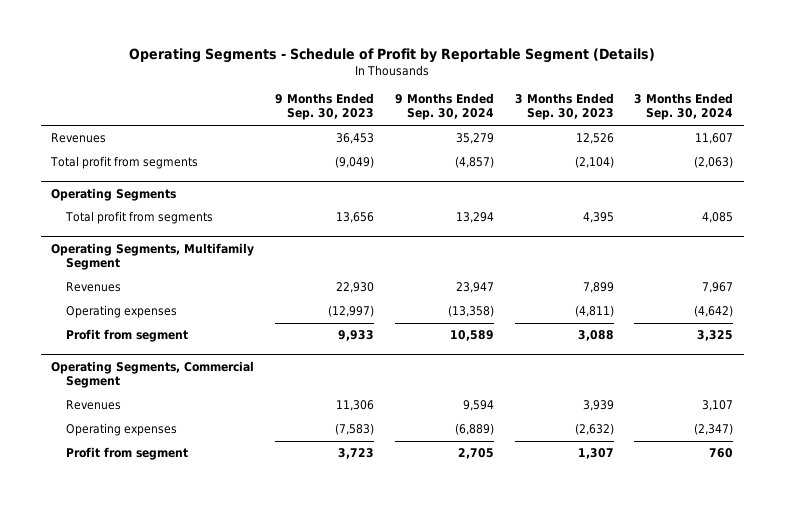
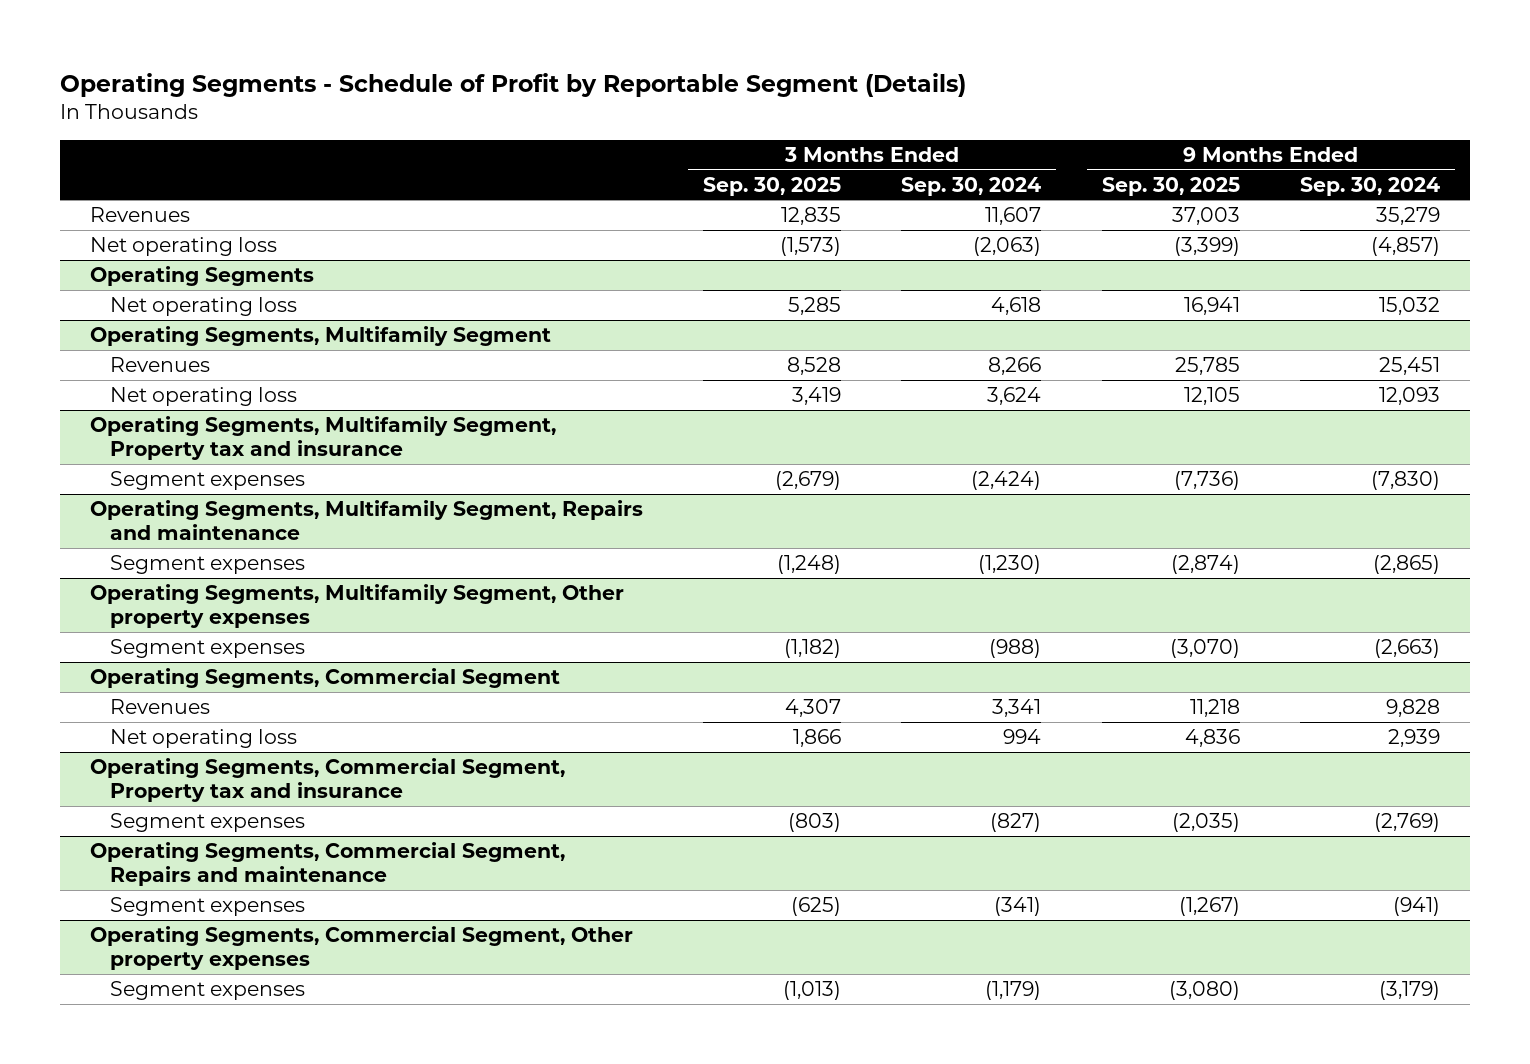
[274,92,374,121] 9 Months Ended Sep. 30, 2023 -> none
[514,92,614,121] 3 Months Ended Sep. 30, 2023 -> none
none -> [703,176,842,196] Sep. 30, 2025
none -> [1101,176,1240,196] Sep. 30, 2025
[50,156,199,170] Total profit from segments -> [90,237,278,257] Net operating loss
[64,211,213,225] Total profit from segments -> none
none -> [109,297,297,317] Net operating loss
[65,329,188,343] Profit from segment -> none
[455,282,494,294] 23,947 -> [1378,357,1440,376] 25,451
[702,282,734,294] 7,967 -> [988,357,1042,376] 8,266
none -> [109,387,297,407] Net operating loss
none -> [90,416,557,461] Operating Segments, Multifamily Segment, Property tax and insurance
[65,305,177,319] Operating expenses -> [109,471,305,491] Segment expenses
[447,305,494,318] (13,358) -> [1370,471,1440,491] (7,830)
[694,305,734,318] (4,642) -> [971,471,1042,491] (2,424)
none -> [90,500,644,541] Operating Segments, Multifamily Segment, Repairs and maintenance
none -> [109,555,305,575] Segment expenses
none -> [90,584,625,629] Operating Segments, Multifamily Segment, Other property expenses
none -> [109,639,305,659] Segment expenses
[65,447,188,461] Profit from segment -> none
[462,400,494,412] 9,594 -> [1385,699,1440,718] 9,828
[702,400,734,412] 3,107 -> [992,699,1042,718] 3,341
none -> [109,729,297,749] Net operating loss
none -> [90,758,566,803] Operating Segments, Commercial Segment, Property tax and insurance
[65,423,177,437] Operating expenses -> [109,813,305,833] Segment expenses
[454,423,494,436] (6,889) -> [1373,813,1440,833] (2,769)
[694,423,734,436] (2,347) -> [990,813,1042,833] (827)
none -> [90,842,566,887] Operating Segments, Commercial Segment, Repairs and maintenance
none -> [109,897,305,917] Segment expenses
none -> [90,926,634,971] Operating Segments, Commercial Segment, Other property expenses
none -> [109,981,305,1001] Segment expenses

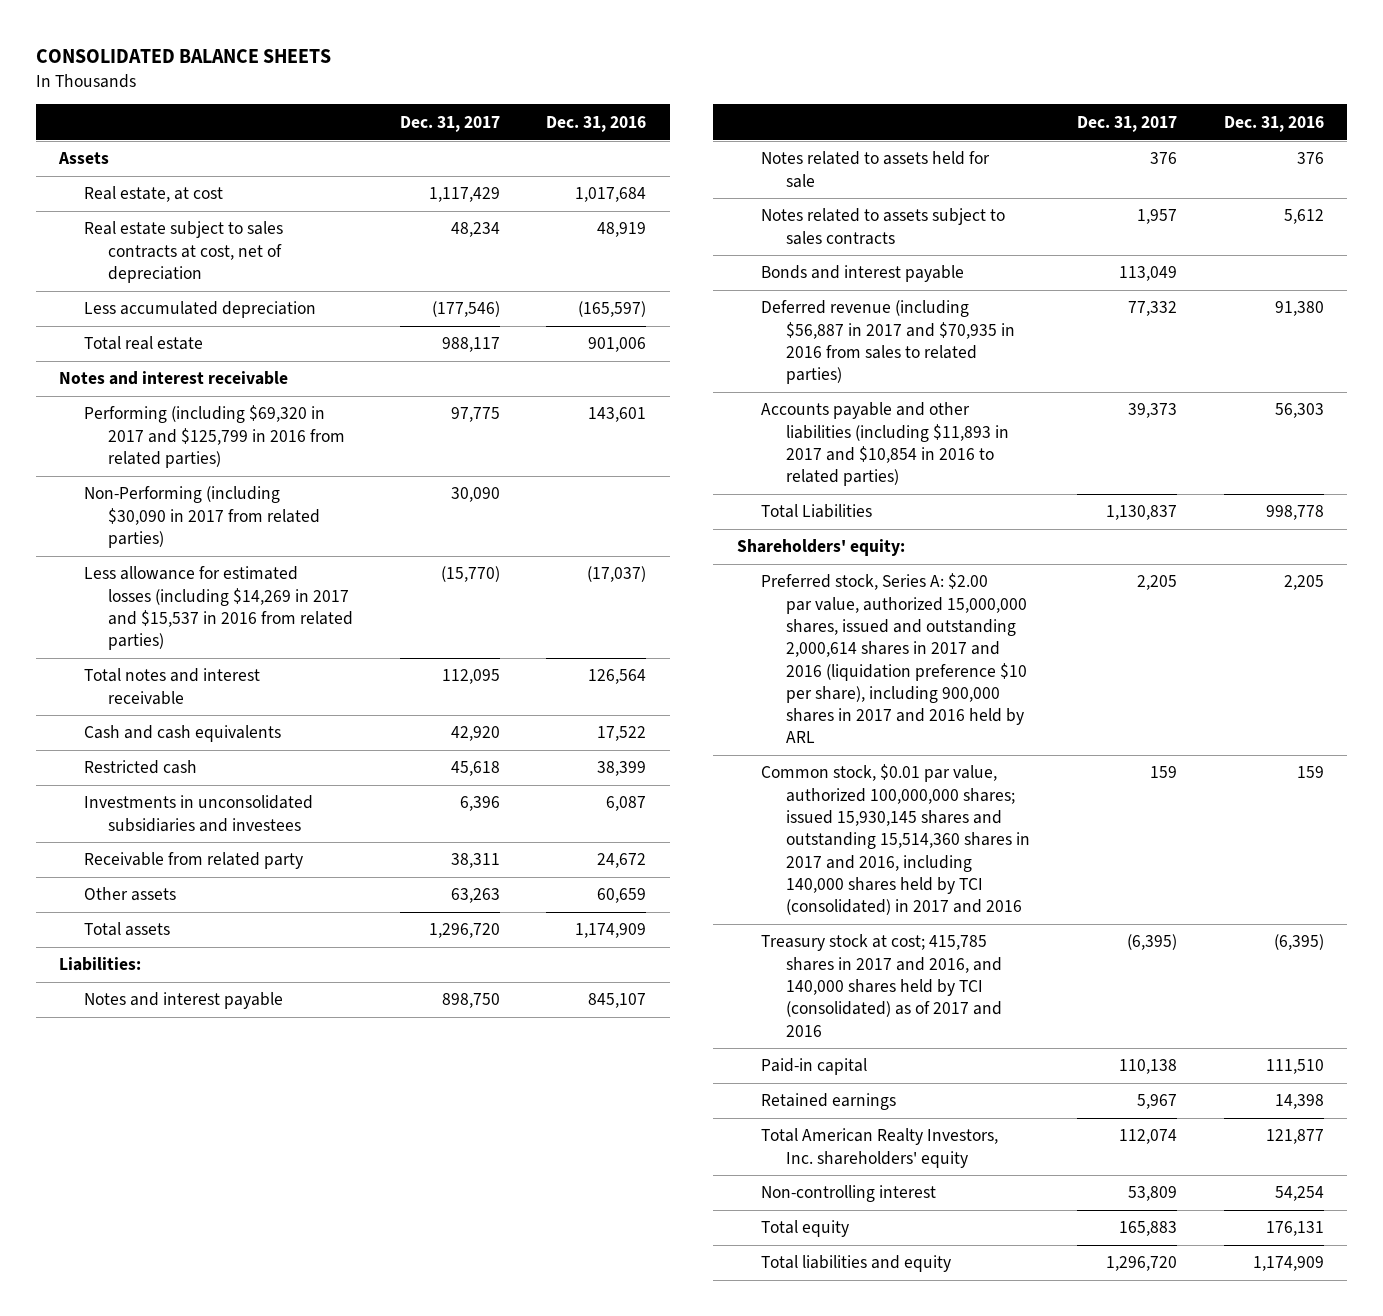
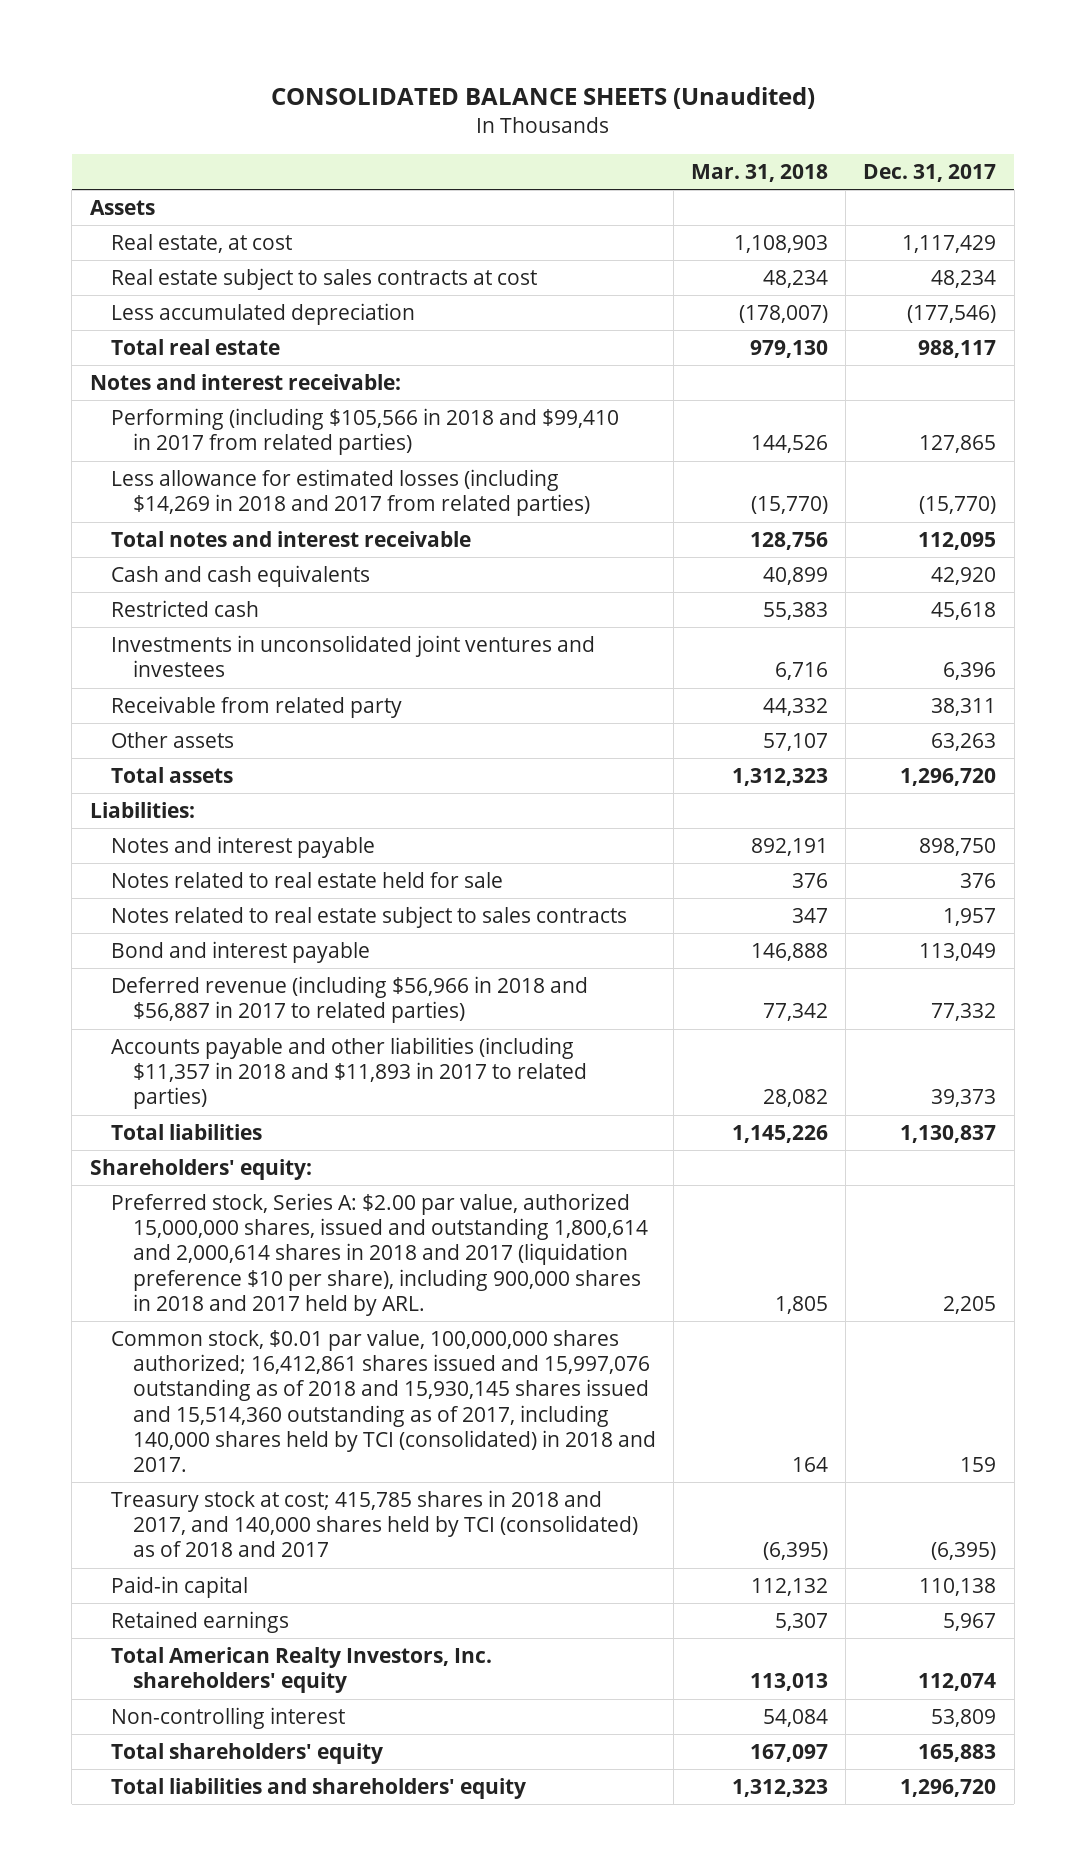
[35,49,331,64] CONSOLIDATED BALANCE SHEETS -> [270,86,815,109] CONSOLIDATED BALANCE SHEETS (Unaudited)
[546,115,647,132] Dec. 31, 2016 -> none
none -> [691,164,829,183] Mar. 31, 2018
[83,221,283,283] Real estate subject to sales contracts at cost, net of depreciation -> [111,268,538,291] Real estate subject to sales contracts at cost
[83,486,321,548] Non-Performing (including $30,090 in 2017 from related parties) -> none
[59,371,289,386] Notes and interest receivable -> [89,374,401,391] Notes and interest receivable:
[83,405,346,468] Performing (including $69,320 in 2017 and $125,799 in 2016 from related parties) -> [111,408,620,456] Performing (including $105,566 in 2018 and $99,410 in 2017 from related parties)
[450,407,500,423] 97,775 -> [919,435,997,454] 127,865
[83,566,354,651] Less allowance for estimated losses (including $14,269 in 2017 and $15,537 in 2016 from related parties) -> [111,469,590,517] Less allowance for estimated losses (including $14,269 in 2018 and 2017 from related parties)
[83,795,313,832] Investments in unconsolidated subsidiaries and investees -> [111,635,596,678] Investments in unconsolidated joint ventures and investees
[761,151,991,188] Notes related to assets held for sale -> [111,872,504,889] Notes related to real estate held for sale
[761,208,1006,245] Notes related to assets subject to sales contracts -> [111,906,628,929] Notes related to real estate subject to sales contracts
[761,265,965,283] Bonds and interest payable -> [111,941,371,964] Bond and interest payable
[761,300,1015,385] Deferred revenue (including $56,887 in 2017 and $70,935 in 2016 from sales to related parties) -> [111,976,589,1024] Deferred revenue (including $56,966 in 2018 and $56,887 in 2017 to related parties)
[761,402,1009,487] Accounts payable and other liabilities (including $11,893 in 2017 and $10,854 in 2016 to related parties) -> [111,1037,587,1110] Accounts payable and other liabilities (including $11,357 in 2018 and $11,893 in 2017 to related parties)
[761,504,873,519] Total Liabilities -> [111,1124,263,1141] Total liabilities
[761,573,1027,744] Preferred stock, Series A: $2.00 par value, authorized 15,000,000 shares, issued and outstanding 2,000,614 shares in 2017 and 2016 (liquidation preference $10 per share), including 900,000 shares in 2017 and 2016 held by ARL -> [111,1193,648,1316] Preferred stock, Series A: $2.00 par value, authorized 15,000,000 shares, issued and outstanding 1,800,614 and 2,000,614 shares in 2018 and 2017 (liquidation preference $10 per share), including 900,000 shares in 2018 and 2017 held by ARL.
[761,764,1030,916] Common stock, $0.01 par value, authorized 100,000,000 shares; issued 15,930,145 shares and outstanding 15,514,360 shares in 2017 and 2016, including 140,000 shares held by TCI (consolidated) in 2017 and 2016 -> [111,1330,656,1472] Common stock, $0.01 par value, 100,000,000 shares authorized; 16,412,861 shares issued and 15,997,076 outstanding as of 2018 and 15,930,145 shares issued and 15,514,360 outstanding as of 2017, including 140,000 shares held by TCI (consolidated) in 2018 and 2017.
[761,934,1002,1037] Treasury stock at cost; 415,785 shares in 2017 and 2016, and 140,000 shares held by TCI (consolidated) as of 2017 and 2016 -> [111,1490,638,1558] Treasury stock at cost; 415,785 shares in 2018 and 2017, and 140,000 shares held by TCI (consolidated) as of 2018 and 2017
[761,1220,850,1238] Total equity -> [111,1743,384,1765] Total shareholders' equity
[761,1255,952,1273] Total liabilities and equity -> [111,1778,527,1800] Total liabilities and shareholders' equity

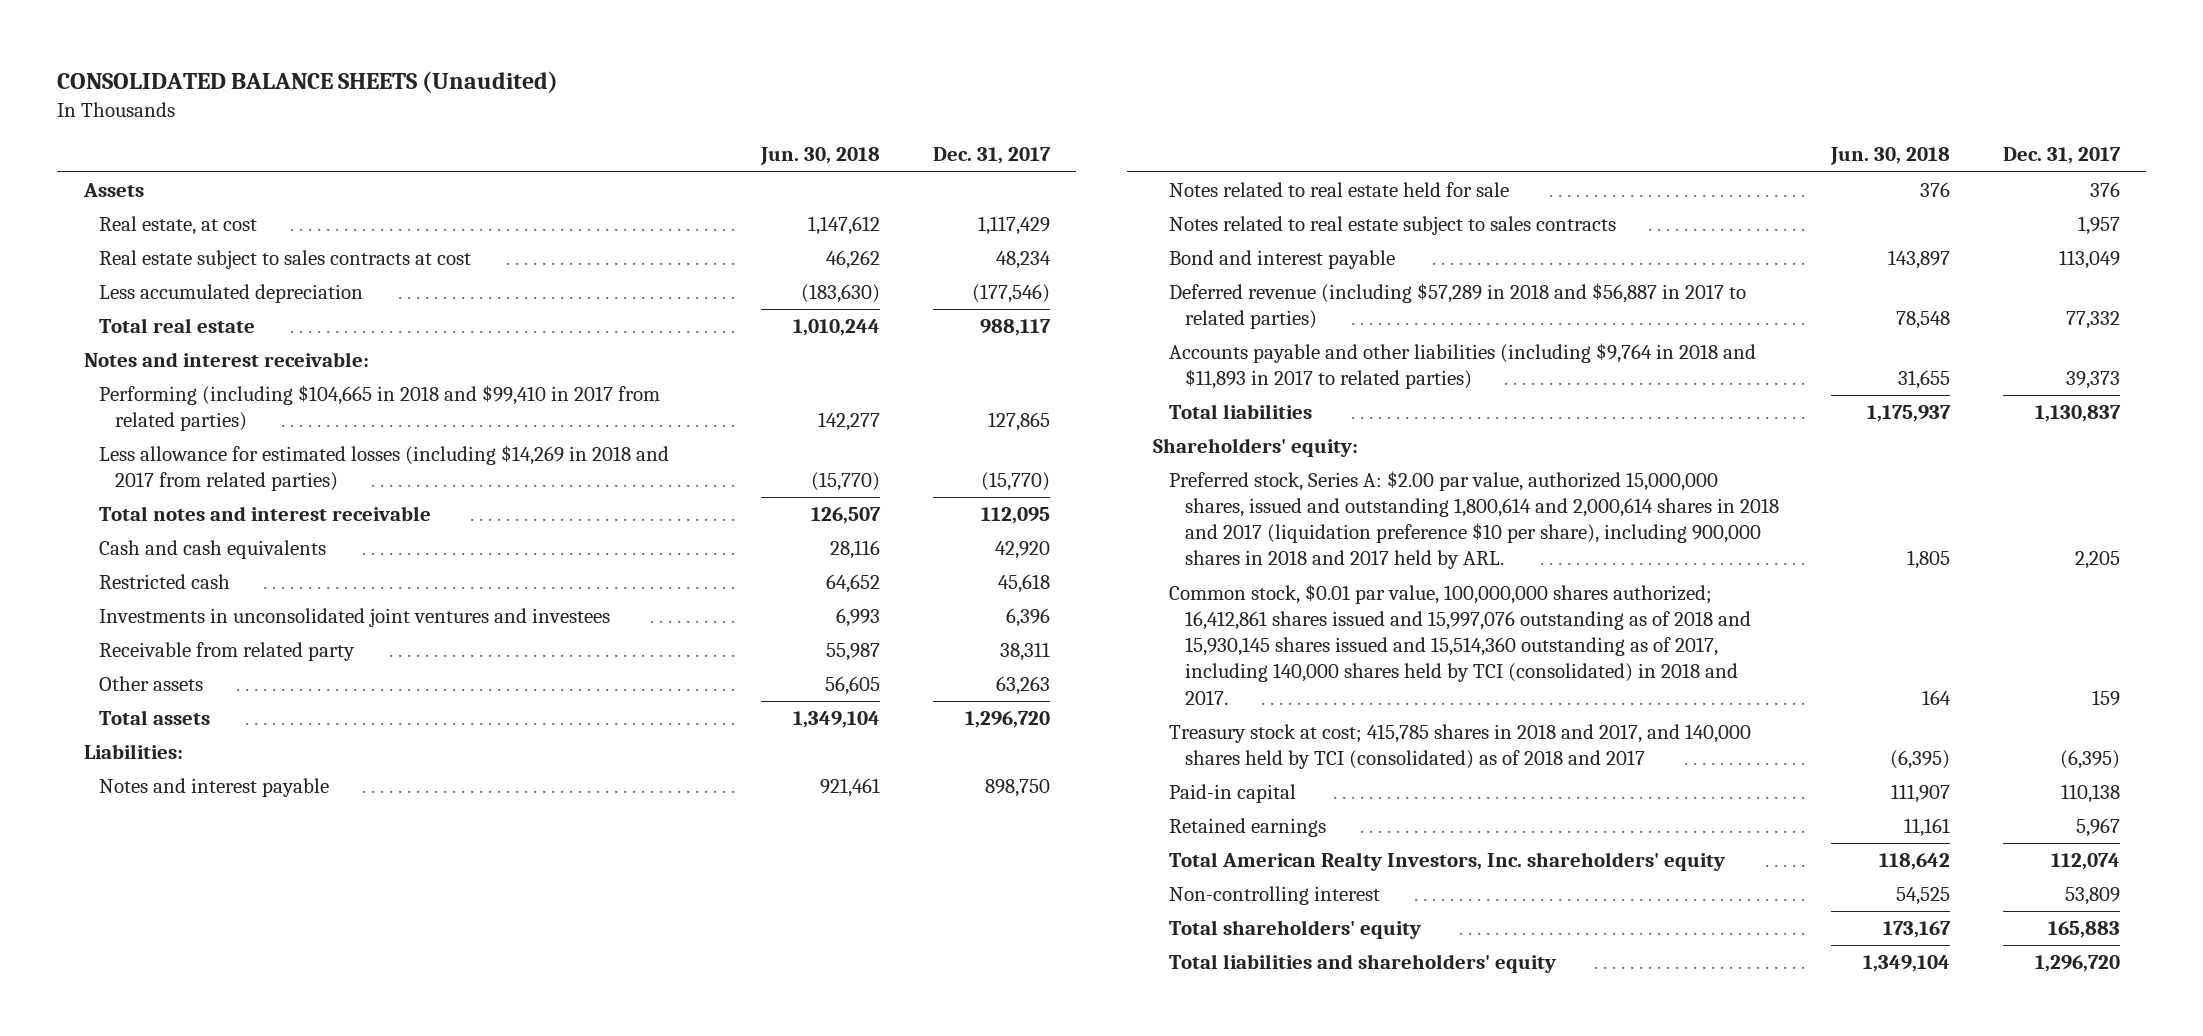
[691,164,829,183] Mar. 31, 2018 -> none
none -> [760,147,881,166] Jun. 30, 2018
[111,408,620,456] Performing (including $105,566 in 2018 and $99,410 in 2017 from related parties) -> [99,385,661,432] Performing (including $104,665 in 2018 and $99,410 in 2017 from related parties)
[111,976,589,1024] Deferred revenue (including $56,966 in 2018 and $56,887 in 2017 to related parties) -> [1169,283,1747,330] Deferred revenue (including $57,289 in 2018 and $56,887 in 2017 to related parties)
[111,1037,587,1110] Accounts payable and other liabilities (including $11,357 in 2018 and $11,893 in 2017 to related parties) -> [1169,343,1757,390] Accounts payable and other liabilities (including $9,764 in 2018 and $11,893 in 2017 to related parties)

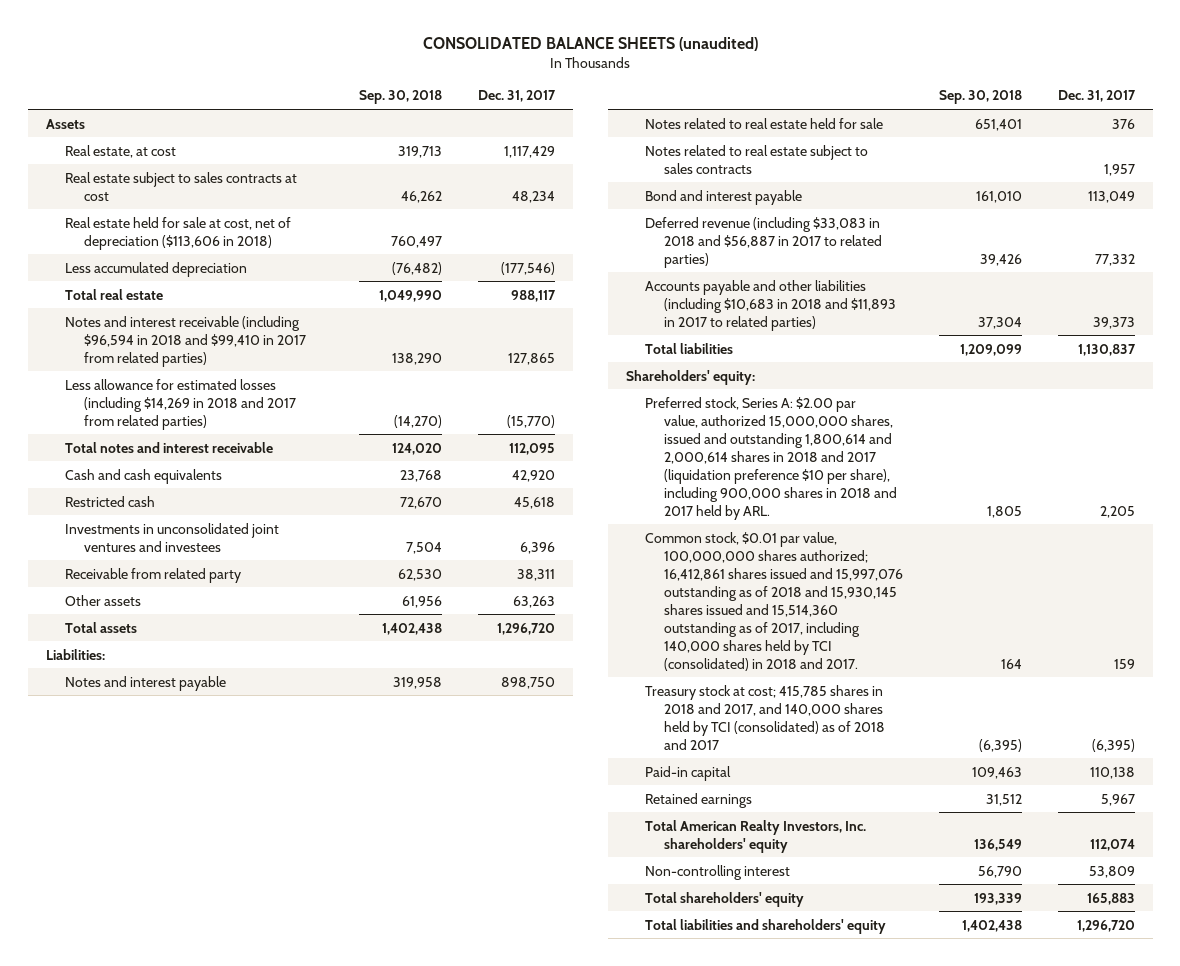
[57,71,559,94] CONSOLIDATED BALANCE SHEETS (Unaudited) -> [423,37,759,52] CONSOLIDATED BALANCE SHEETS (unaudited)
[760,147,881,166] Jun. 30, 2018 -> none
none -> [358,90,442,105] Sep. 30, 2018
none -> [64,216,291,250] Real estate held for sale at cost, net of depreciation ($113,606 in 2018)
[83,352,369,368] Notes and interest receivable: -> none
[99,385,661,432] Performing (including $104,665 in 2018 and $99,410 in 2017 from related parties) -> [64,315,306,367] Notes and interest receivable (including $96,594 in 2018 and $99,410 in 2017 from related parties)
[1169,283,1747,330] Deferred revenue (including $57,289 in 2018 and $56,887 in 2017 to related parties) -> [644,216,882,268] Deferred revenue (including $33,083 in 2018 and $56,887 in 2017 to related parties)
[1169,343,1757,390] Accounts payable and other liabilities (including $9,764 in 2018 and $11,893 in 2017 to related parties) -> [644,279,896,331] Accounts payable and other liabilities (including $10,683 in 2018 and $11,893 in 2017 to related parties)

